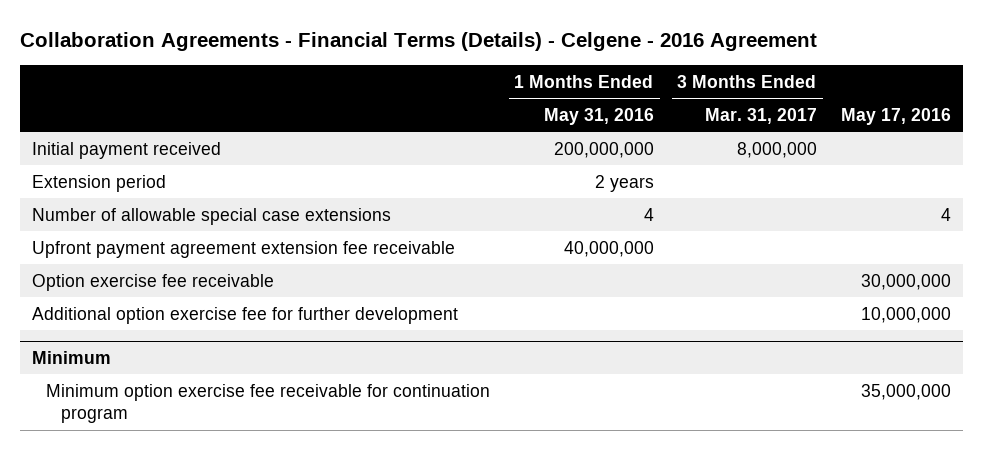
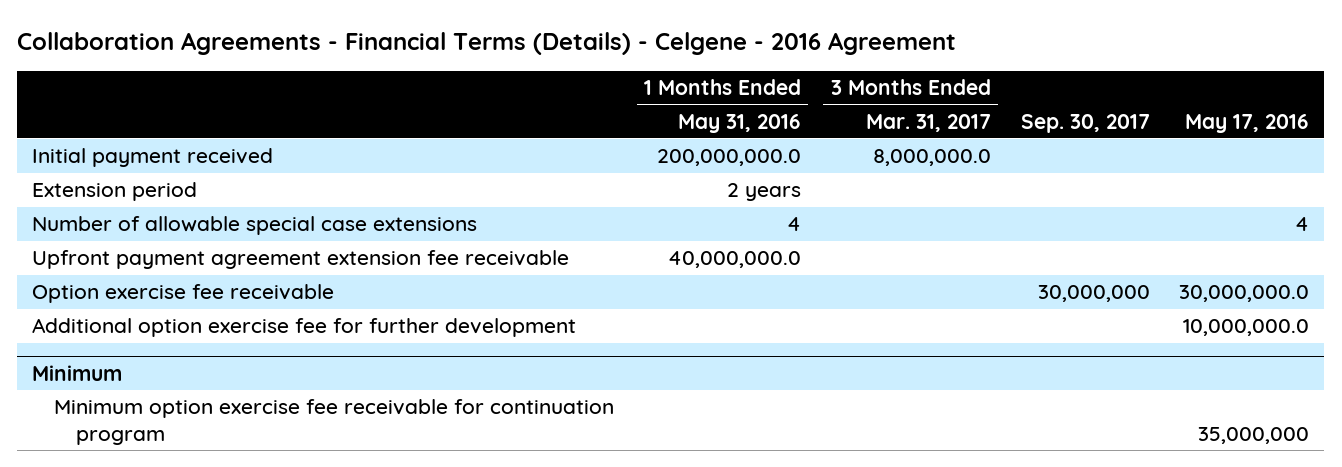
none -> [1020,113,1150,133] Sep. 30, 2017
[553,141,654,158] 200,000,000 -> [657,149,802,167] 200,000,000.0
[736,141,817,158] 8,000,000 -> [872,149,991,167] 8,000,000.0
[563,240,654,257] 40,000,000 -> [668,251,802,269] 40,000,000.0
[860,273,951,290] 30,000,000 -> [1179,285,1310,303] 30,000,000.0
[860,306,951,323] 10,000,000 -> [1183,319,1310,337] 10,000,000.0

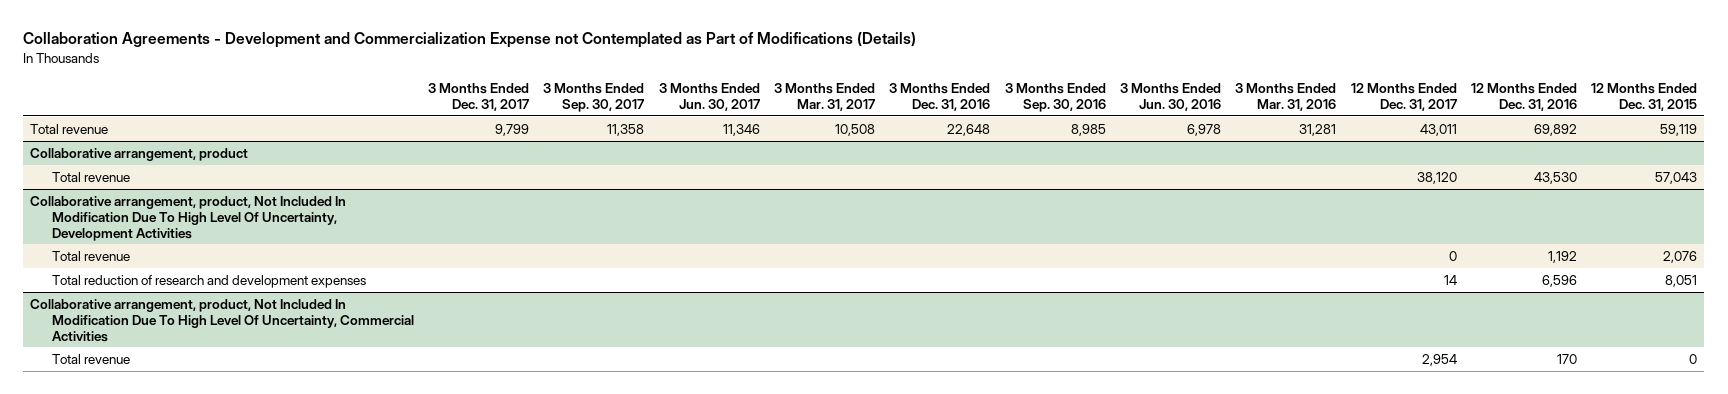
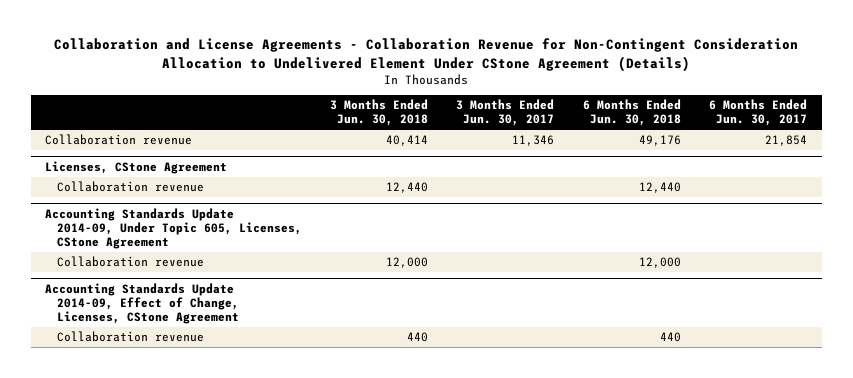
[23,32,917,49] Collaboration Agreements - Development and Commercialization Expense not Contemplated as Part of Modifications (Details) -> [54,38,799,72] Collaboration and License Agreements - Collaboration Revenue for Non-Contingent Consideration Allocation to Undelivered Element Under CStone Agreement (Details)
[427,83,529,111] 3 Months Ended Dec. 31, 2017 -> none
[543,83,645,112] 3 Months Ended Sep. 30, 2017 -> none
[773,83,875,111] 3 Months Ended Mar. 31, 2017 -> none
[889,83,991,111] 3 Months Ended Dec. 31, 2016 -> none
[1004,83,1106,112] 3 Months Ended Sep. 30, 2016 -> none
[1119,83,1221,111] 3 Months Ended Jun. 30, 2016 -> none
[1235,83,1337,111] 3 Months Ended Mar. 31, 2016 -> none
[1350,83,1457,111] 12 Months Ended Dec. 31, 2017 -> none
[1470,83,1577,111] 12 Months Ended Dec. 31, 2016 -> none
[1591,83,1698,111] 12 Months Ended Dec. 31, 2015 -> none
none -> [329,99,428,127] 3 Months Ended Jun. 30, 2018
none -> [582,99,681,127] 6 Months Ended Jun. 30, 2018
none -> [709,99,808,127] 6 Months Ended Jun. 30, 2017
[30,147,249,161] Collaborative arrangement, product -> none
[51,171,130,182] Total revenue -> none
[30,195,347,241] Collaborative arrangement, product, Not Included In Modification Due To High Level Of Uncertainty, Development Activities -> none
[51,250,130,261] Total revenue -> none
[51,274,366,288] Total reduction of research and development expenses -> none
[30,298,414,342] Collaborative arrangement, product, Not Included In Modification Due To High Level Of Uncertainty, Commercial Activities -> none
[51,353,130,364] Total revenue -> none
[30,123,109,134] Total revenue -> [45,134,193,146] Collaboration revenue
none -> [45,161,228,175] Licenses, CStone Agreement
none -> [56,181,204,193] Collaboration revenue
none -> [45,208,302,250] Accounting Standards Update 2014-09, Under Topic 605, Licenses, CStone Agreement
none -> [56,256,204,268] Collaboration revenue
none -> [45,283,239,325] Accounting Standards Update 2014-09, Effect of Change, Licenses, CStone Agreement
none -> [56,331,204,343] Collaboration revenue

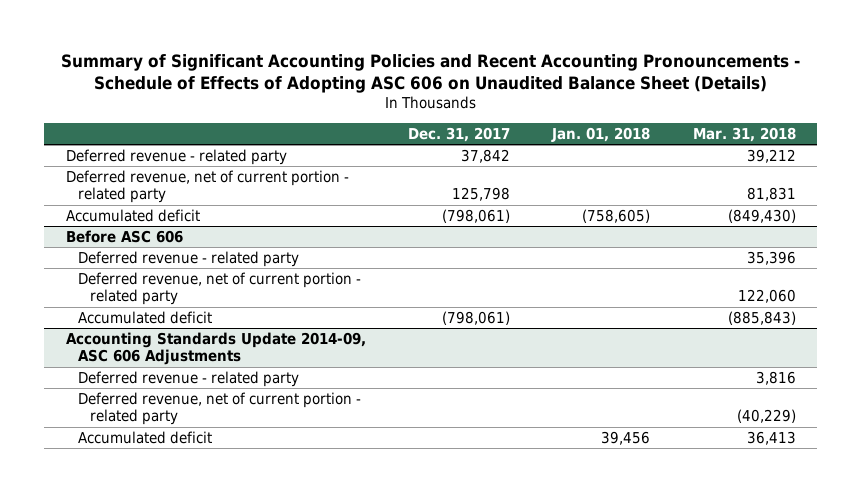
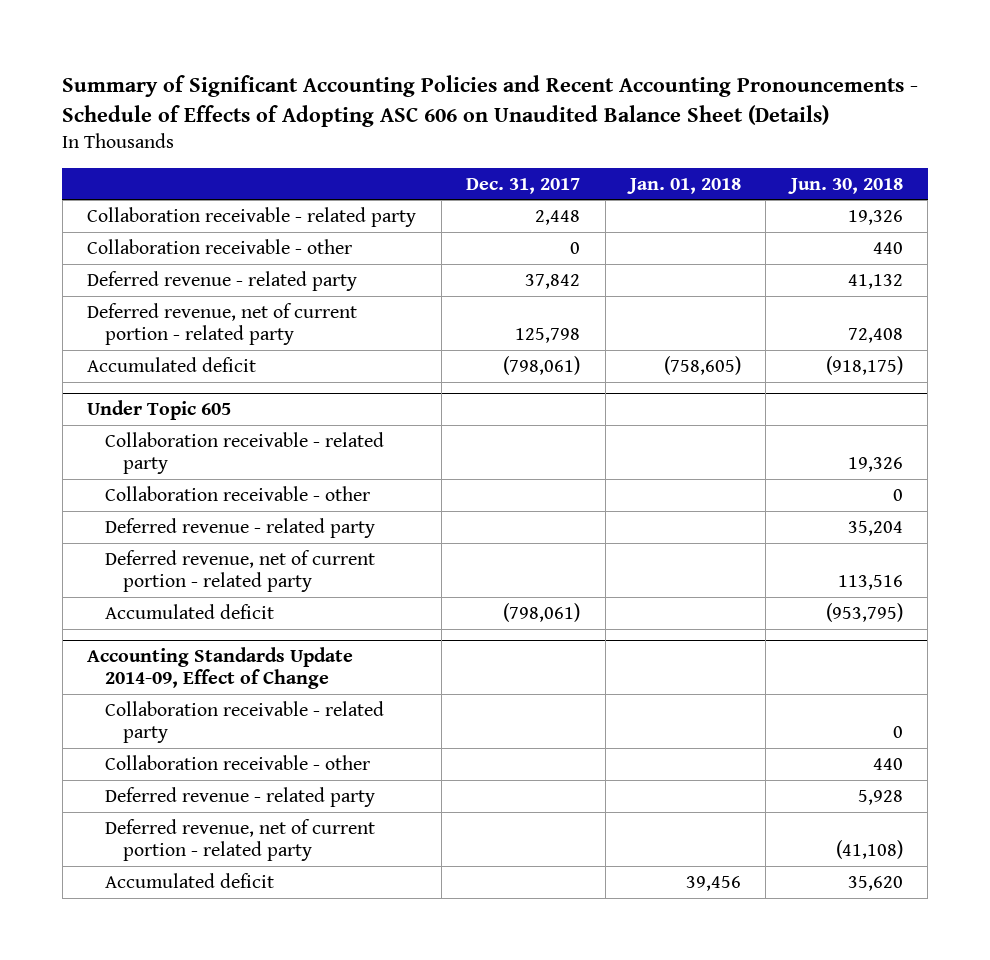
[692,126,796,142] Mar. 31, 2018 -> none
none -> [787,177,903,194] Jun. 30, 2018
none -> [87,206,417,227] Collaboration receivable - related party
none -> [87,238,353,254] Collaboration receivable - other
[65,229,183,243] Before ASC 606 -> [87,400,232,421] Under Topic 605
none -> [105,431,385,475] Collaboration receivable - related party
none -> [105,485,371,501] Collaboration receivable - other
[65,331,366,366] Accounting Standards Update 2014-09, ASC 606 Adjustments -> [87,647,354,690] Accounting Standards Update 2014-09, Effect of Change
none -> [105,700,385,744] Collaboration receivable - related party
none -> [105,754,371,770] Collaboration receivable - other

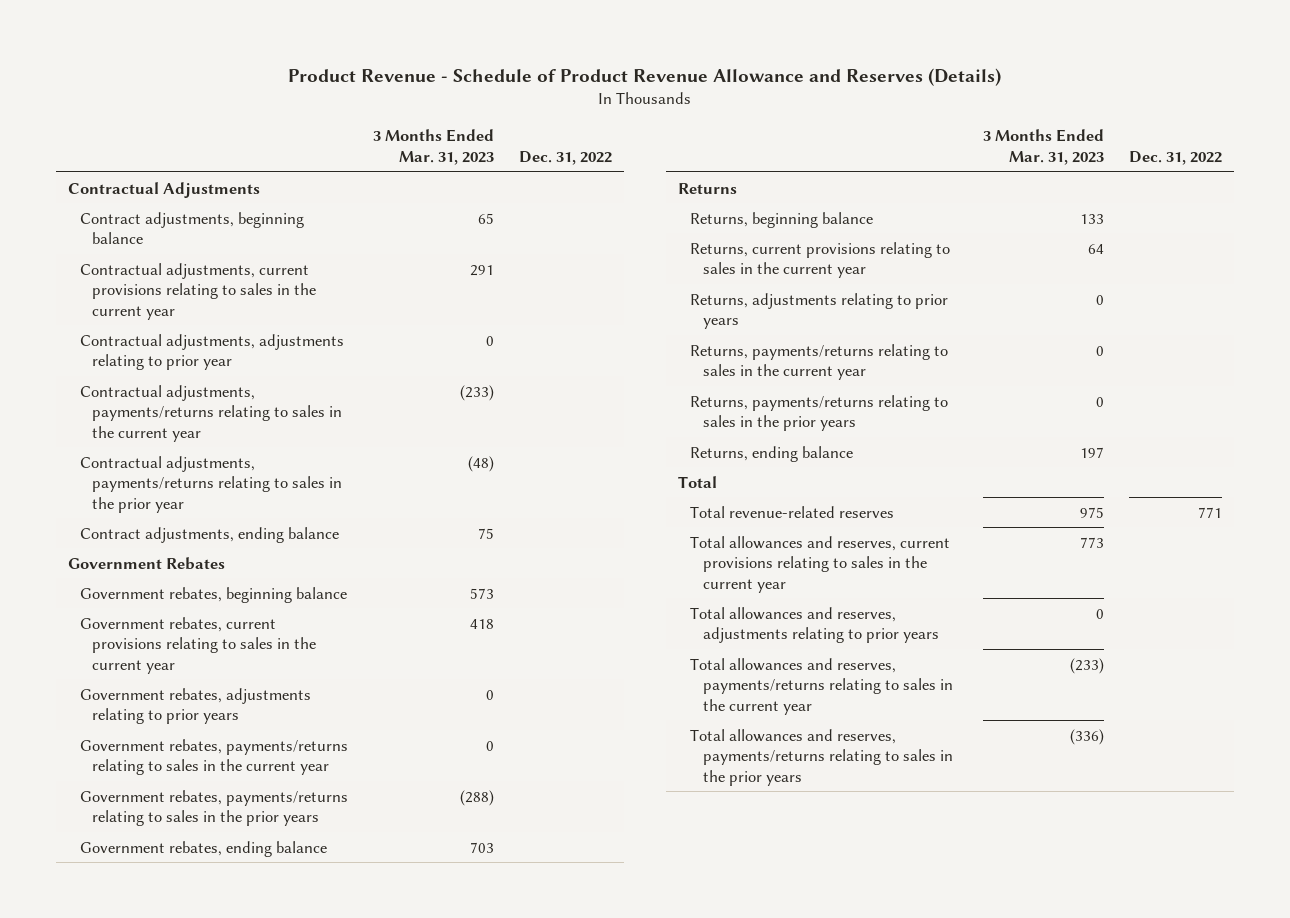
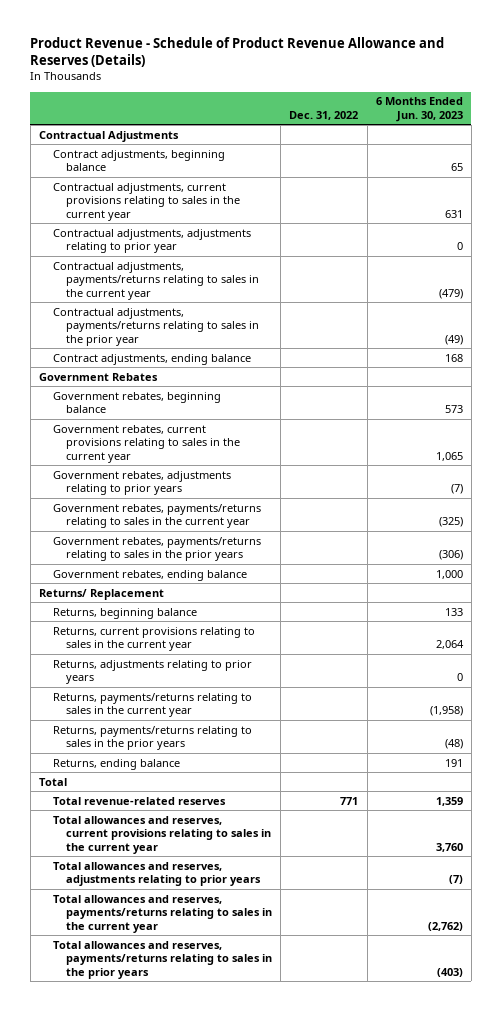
[372,129,494,165] 3 Months Ended Mar. 31, 2023 -> none
none -> [375,97,463,122] 6 Months Ended Jun. 30, 2023
[678,182,738,194] Returns -> [38,588,164,600] Returns/ Replacement

